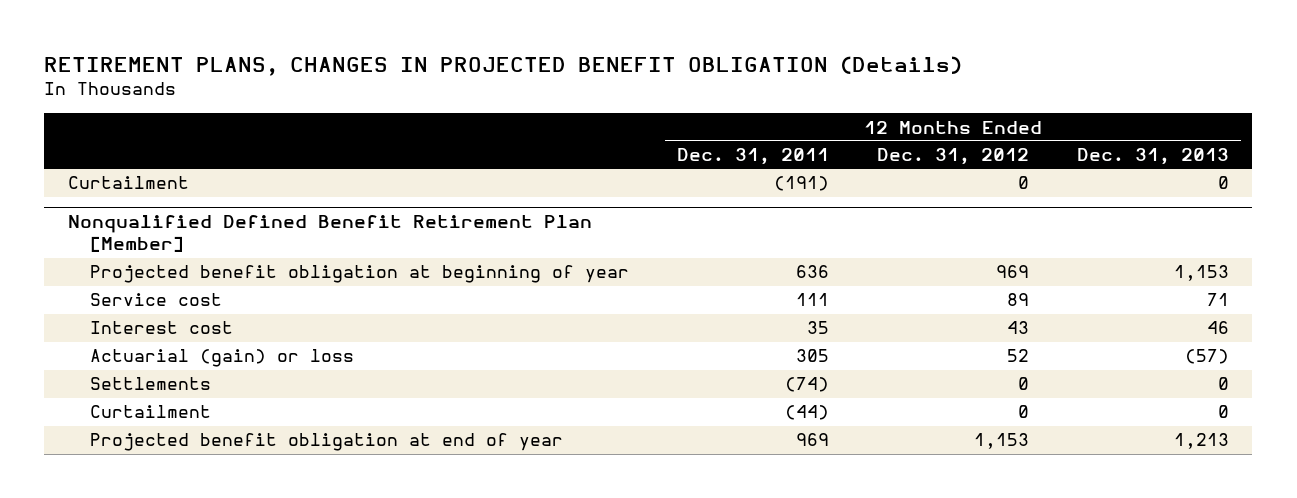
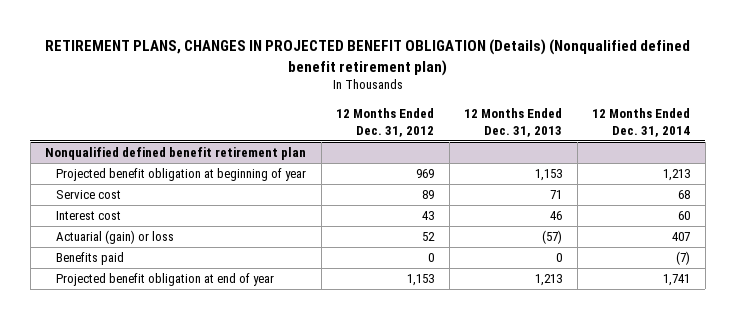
[44,55,963,76] RETIREMENT PLANS, CHANGES IN PROJECTED BENEFIT OBLIGATION (Details) -> [44,38,690,76] RETIREMENT PLANS, CHANGES IN PROJECTED BENEFIT OBLIGATION (Details) (Nonqualified defined benefit retirement plan)
[676,148,829,166] Dec. 31, 2011 -> none
none -> [592,107,691,137] 12 Months Ended Dec. 31, 2014
[68,176,190,190] Curtailment -> none
[68,215,593,253] Nonqualified Defined Benefit Retirement Plan [Member] -> [45,147,307,161] Nonqualified defined benefit retirement plan
[89,377,211,391] Settlements -> none
[89,405,211,419] Curtailment -> none
none -> [55,252,124,266] Benefits paid

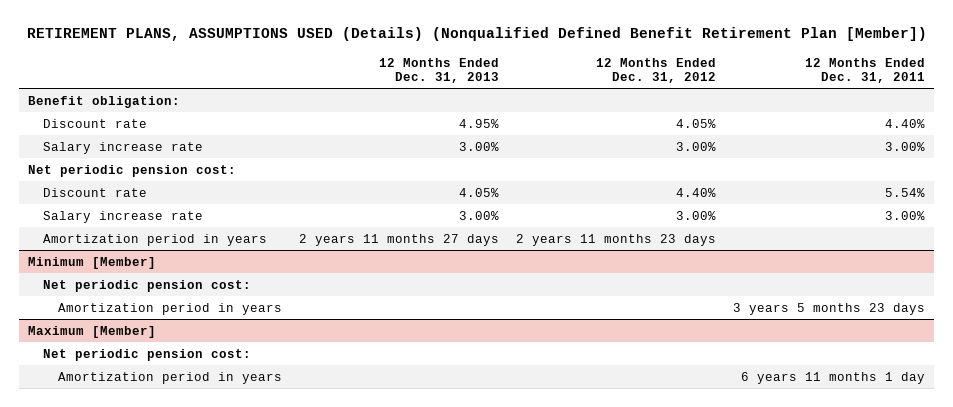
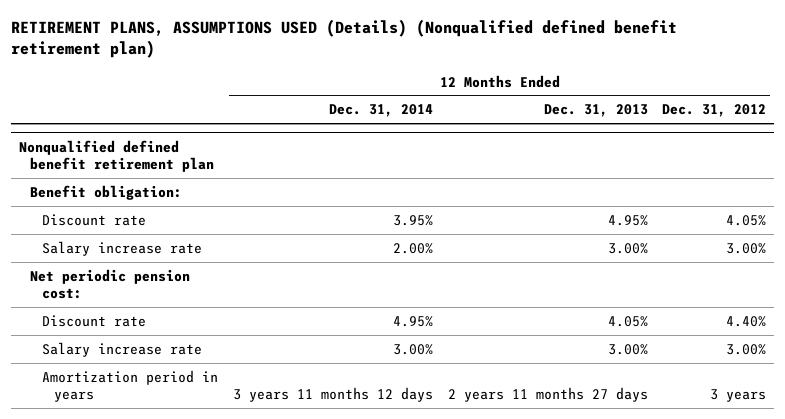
[26,27,927,42] RETIREMENT PLANS, ASSUMPTIONS USED (Details) (Nonqualified Defined Benefit Retirement Plan [Member]) -> [11,18,678,59] RETIREMENT PLANS, ASSUMPTIONS USED (Details) (Nonqualified defined benefit retirement plan)
[805,57,926,84] 12 Months Ended Dec. 31, 2011 -> none
none -> [328,104,433,118] Dec. 31, 2014
none -> [18,139,215,173] Nonqualified defined benefit retirement plan
[27,256,156,269] Minimum [Member] -> none
[42,279,251,292] Net periodic pension cost: -> none
[57,302,282,315] Amortization period in years -> none
[27,325,156,338] Maximum [Member] -> none
[42,348,251,361] Net periodic pension cost: -> none
[57,371,282,384] Amortization period in years -> none
[516,233,717,246] 2 years 11 months 23 days -> [710,389,767,403] 3 years

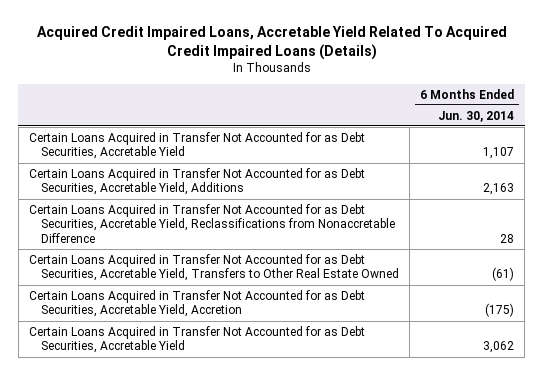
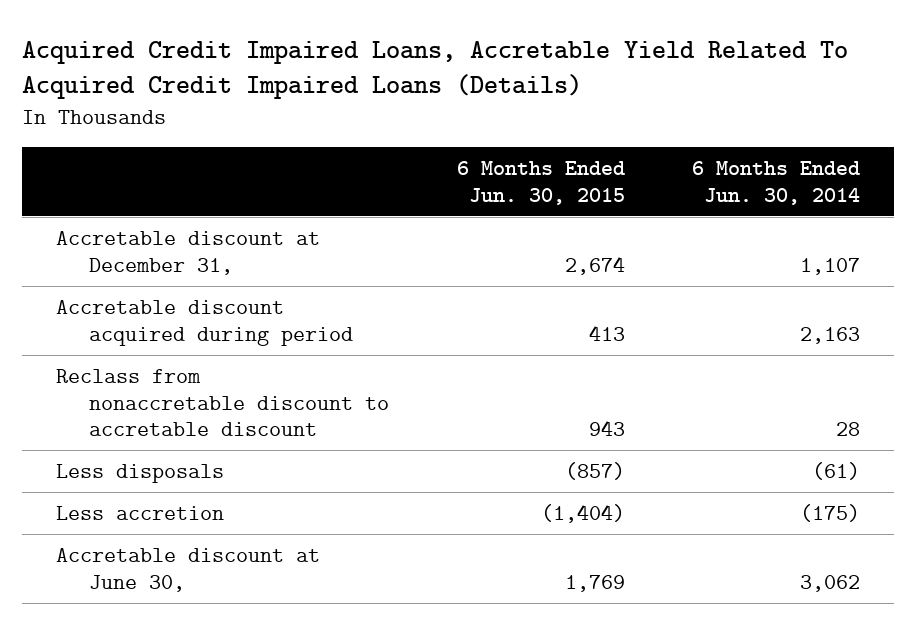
none -> [456,161,625,205] 6 Months Ended Jun. 30, 2015
[28,253,399,282] Certain Loans Acquired in Transfer Not Accounted for as Debt Securities, Accretable Yield, Transfers to Other Real Estate Owned -> none
[28,131,365,160] Certain Loans Acquired in Transfer Not Accounted for as Debt Securities, Accretable Yield -> [55,231,320,275] Accretable discount at December 31,
[28,167,365,196] Certain Loans Acquired in Transfer Not Accounted for as Debt Securities, Accretable Yield, Additions -> [55,300,354,346] Accretable discount acquired during period
[28,203,395,244] Certain Loans Acquired in Transfer Not Accounted for as Debt Securities, Accretable Yield, Reclassifications from Nonaccretable Difference -> [55,369,390,437] Reclass from nonaccretable discount to accretable discount
none -> [55,464,224,484] Less disposals
[28,289,365,318] Certain Loans Acquired in Transfer Not Accounted for as Debt Securities, Accretable Yield, Accretion -> [55,506,224,521] Less accretion
[28,325,365,354] Certain Loans Acquired in Transfer Not Accounted for as Debt Securities, Accretable Yield -> [55,548,320,592] Accretable discount at June 30,

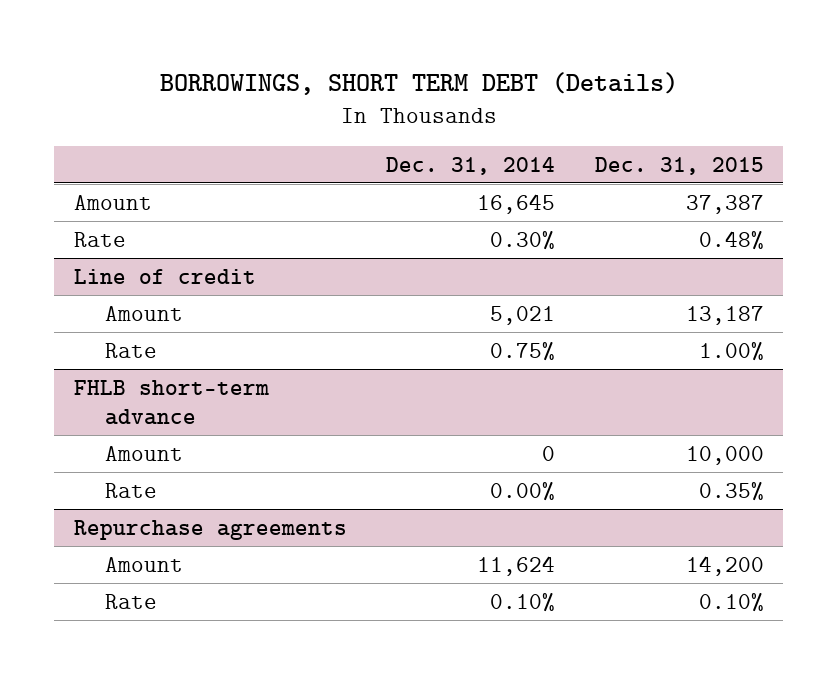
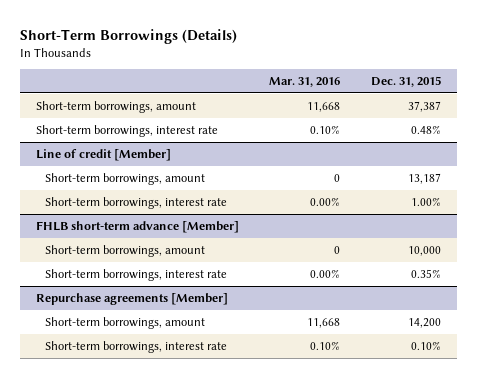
[159,71,678,95] BORROWINGS, SHORT TERM DEBT (Details) -> [20,28,238,44] Short-Term Borrowings (Details)
[386,156,556,175] Dec. 31, 2014 -> none
none -> [269,77,341,88] Mar. 31, 2016
[73,194,152,210] Amount -> [35,100,196,113] Short-term borrowings, amount
[73,231,126,247] Rate -> [35,124,218,137] Short-term borrowings, interest rate
[73,268,256,284] Line of credit -> [35,148,171,161] Line of credit [Member]
[105,305,184,321] Amount -> [44,172,205,185] Short-term borrowings, amount
[105,342,158,358] Rate -> [44,196,227,209] Short-term borrowings, interest rate
[73,379,269,426] FHLB short-term advance -> [35,220,239,233] FHLB short-term advance [Member]
[105,445,184,461] Amount -> [44,244,205,257] Short-term borrowings, amount
[105,482,158,498] Rate -> [44,268,227,281] Short-term borrowings, interest rate
[73,519,347,540] Repurchase agreements -> [35,292,228,305] Repurchase agreements [Member]
[105,556,184,572] Amount -> [44,316,205,329] Short-term borrowings, amount
[105,593,158,609] Rate -> [44,340,227,353] Short-term borrowings, interest rate

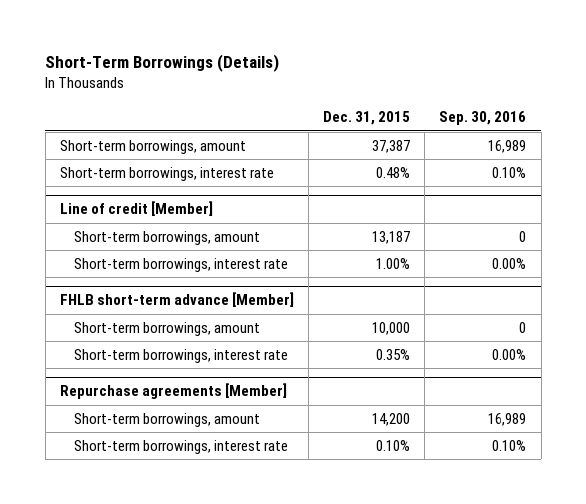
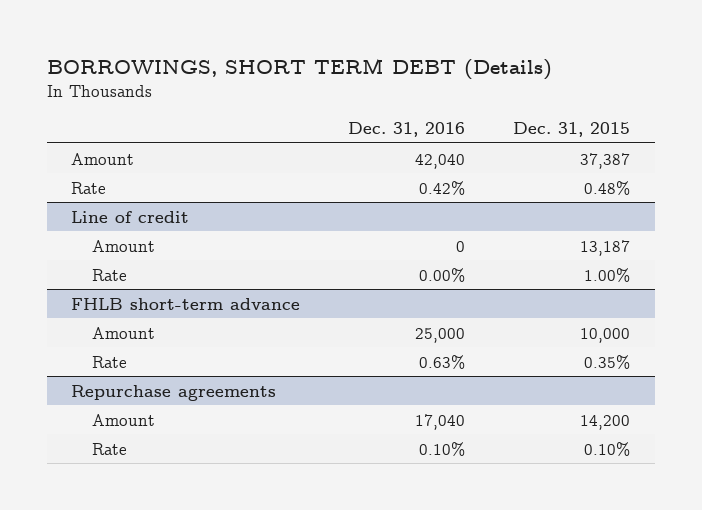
[45,54,280,73] Short-Term Borrowings (Details) -> [47,57,553,80] BORROWINGS, SHORT TERM DEBT (Details)
[439,111,527,126] Sep. 30, 2016 -> none
none -> [348,122,466,138] Dec. 31, 2016
[59,139,246,154] Short-term borrowings, amount -> [71,152,135,165] Amount
[59,166,274,181] Short-term borrowings, interest rate -> [71,181,107,194] Rate
[59,201,213,217] Line of credit [Member] -> [71,210,190,223] Line of credit
[73,230,260,245] Short-term borrowings, amount -> [92,239,156,252] Amount
[73,257,288,272] Short-term borrowings, interest rate -> [92,268,128,281] Rate
[59,292,294,308] FHLB short-term advance [Member] -> [71,297,301,310] FHLB short-term advance
[73,321,260,336] Short-term borrowings, amount -> [92,326,156,339] Amount
[73,348,288,363] Short-term borrowings, interest rate -> [92,355,128,368] Rate
[59,383,287,400] Repurchase agreements [Member] -> [71,384,277,401] Repurchase agreements
[73,412,260,427] Short-term borrowings, amount -> [92,413,156,426] Amount
[73,439,288,454] Short-term borrowings, interest rate -> [92,442,128,455] Rate

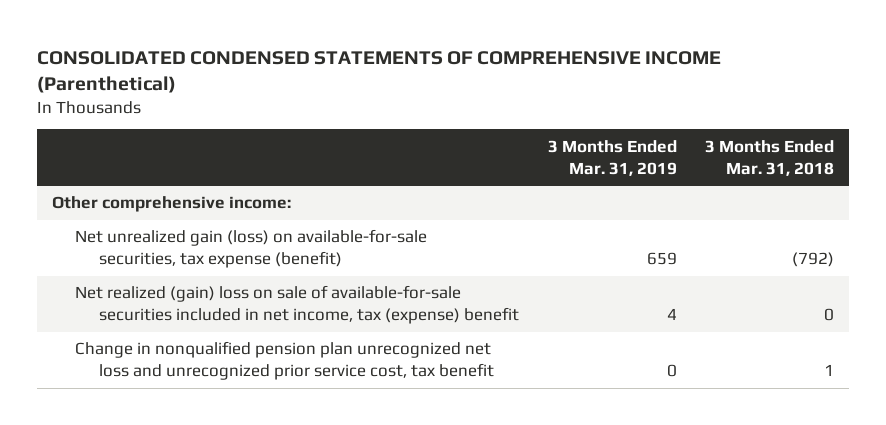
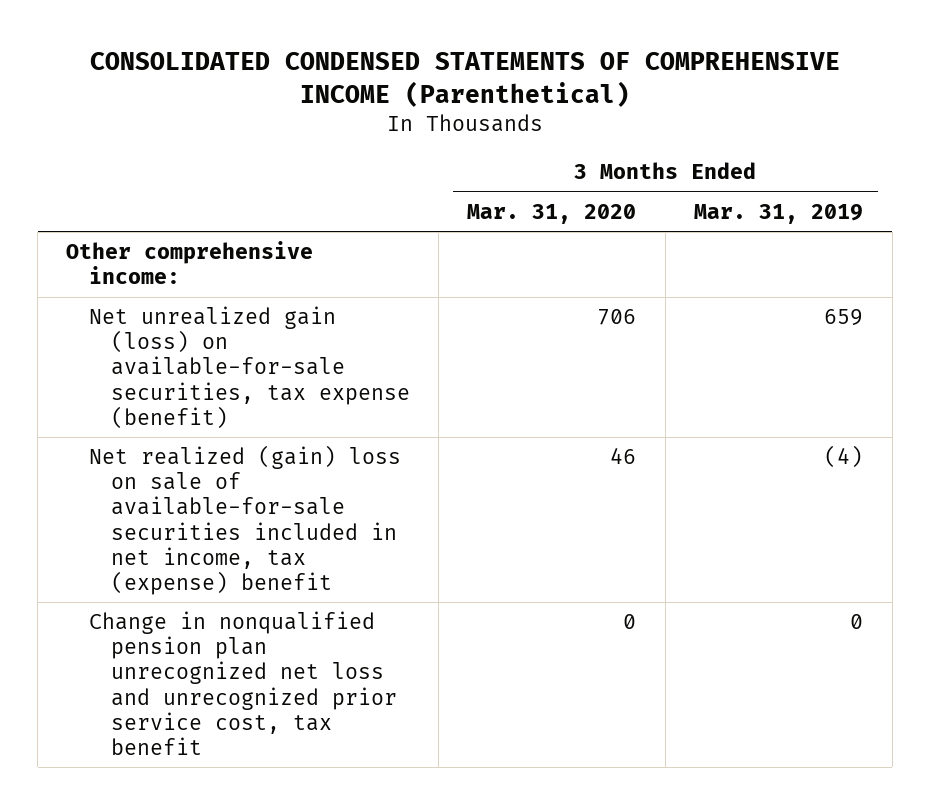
[705,139,835,176] 3 Months Ended Mar. 31, 2018 -> none
none -> [467,203,637,224] Mar. 31, 2020
[666,308,677,321] 4 -> [824,445,864,469] (4)

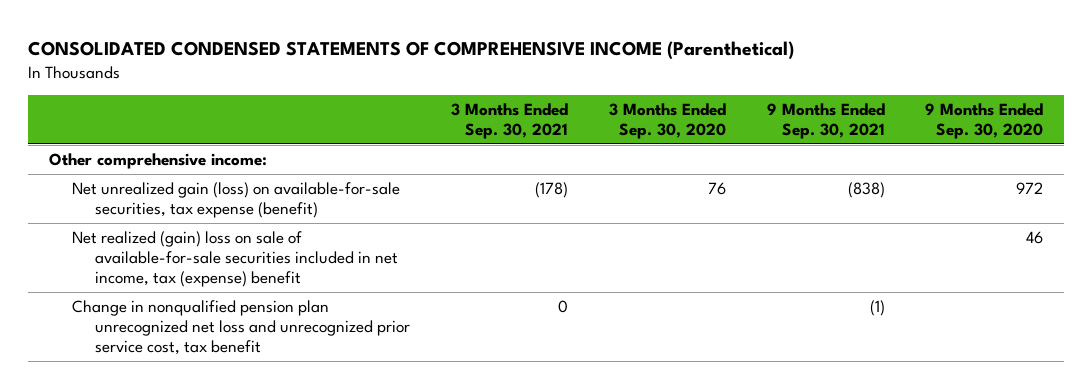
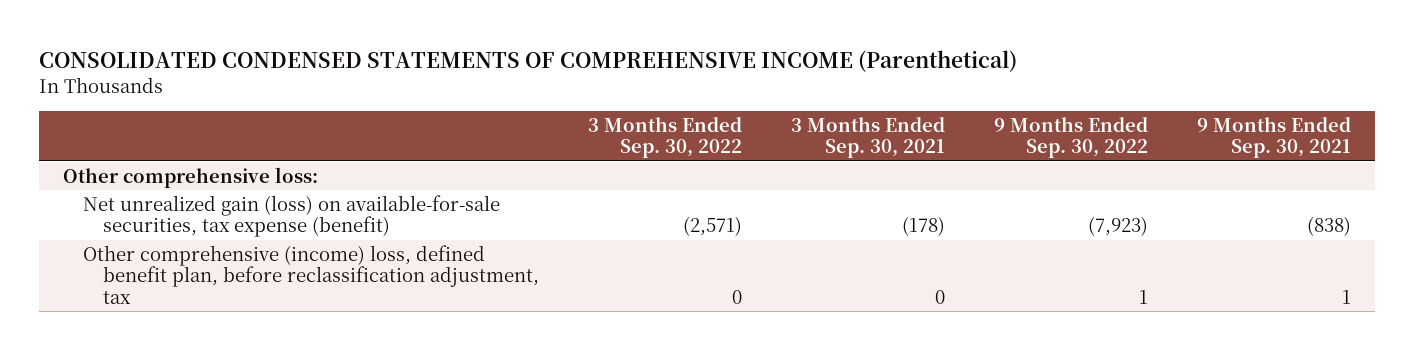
[608,102,726,139] 3 Months Ended Sep. 30, 2020 -> none
[925,102,1044,139] 9 Months Ended Sep. 30, 2020 -> none
none -> [588,116,743,159] 3 Months Ended Sep. 30, 2022
none -> [993,116,1148,159] 9 Months Ended Sep. 30, 2022
[48,153,267,170] Other comprehensive income: -> [63,166,319,188] Other comprehensive loss:
[71,231,398,288] Net realized (gain) loss on sale of available-for-sale securities included in net income, tax (expense) benefit -> none
[71,300,410,356] Change in nonqualified pension plan unrecognized net loss and unrecognized prior service cost, tax benefit -> none
none -> [83,244,540,305] Other comprehensive (income) loss, defined benefit plan, before reclassification adjustment, tax

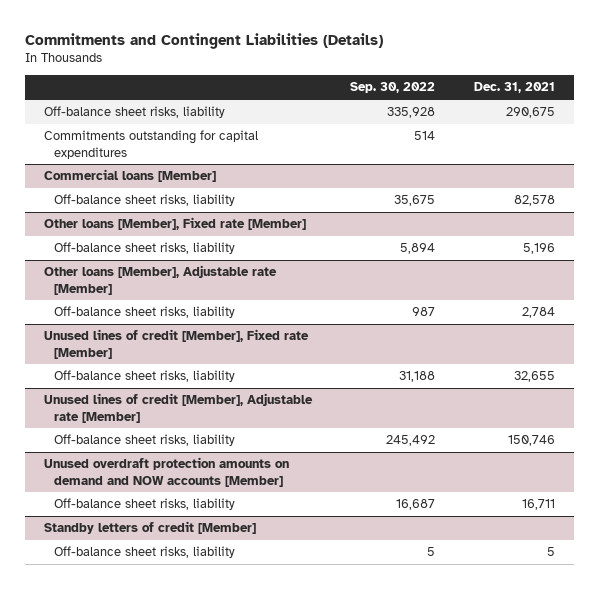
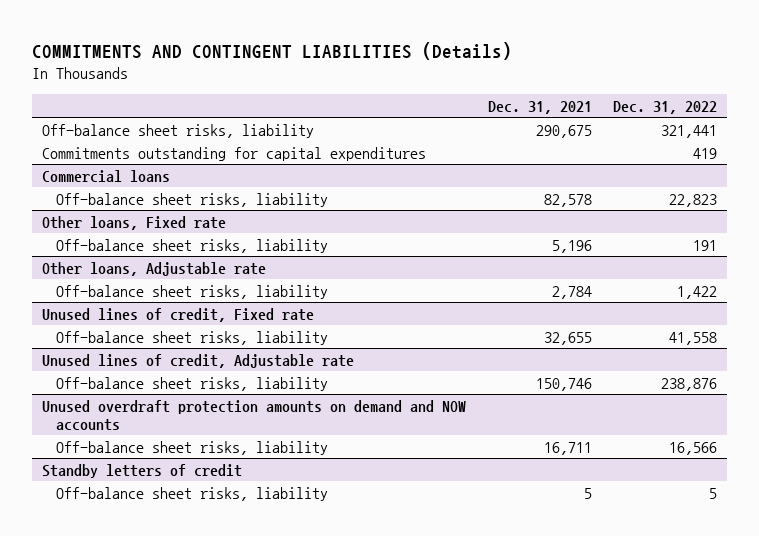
[25,33,384,50] Commitments and Contingent Liabilities (Details) -> [31,41,512,60] COMMITMENTS AND CONTINGENT LIABILITIES (Details)
[350,82,436,94] Sep. 30, 2022 -> none
none -> [612,100,717,114] Dec. 31, 2022
[44,169,217,183] Commercial loans [Member] -> [42,169,171,183] Commercial loans
[44,217,307,231] Other loans [Member], Fixed rate [Member] -> [42,215,227,230] Other loans, Fixed rate
[44,265,278,295] Other loans [Member], Adjustable rate [Member] -> [42,261,267,276] Other loans, Adjustable rate
[44,329,310,359] Unused lines of credit [Member], Fixed rate [Member] -> [42,307,315,322] Unused lines of credit, Fixed rate
[44,393,314,423] Unused lines of credit [Member], Adjustable rate [Member] -> [42,353,355,368] Unused lines of credit, Adjustable rate
[44,457,290,487] Unused overdraft protection amounts on demand and NOW accounts [Member] -> [42,399,467,432] Unused overdraft protection amounts on demand and NOW accounts
[44,521,257,535] Standby letters of credit [Member] -> [42,463,243,478] Standby letters of credit

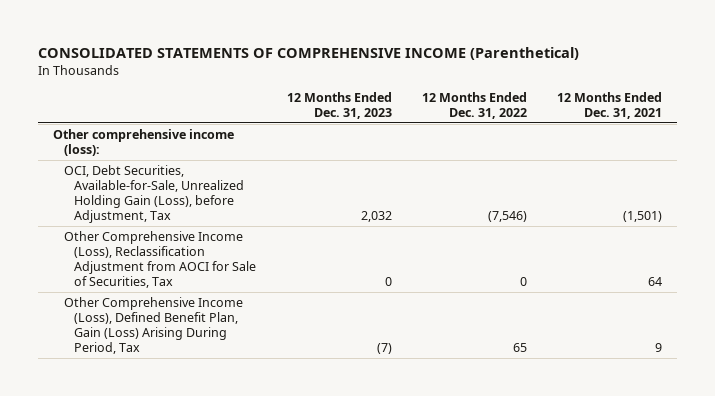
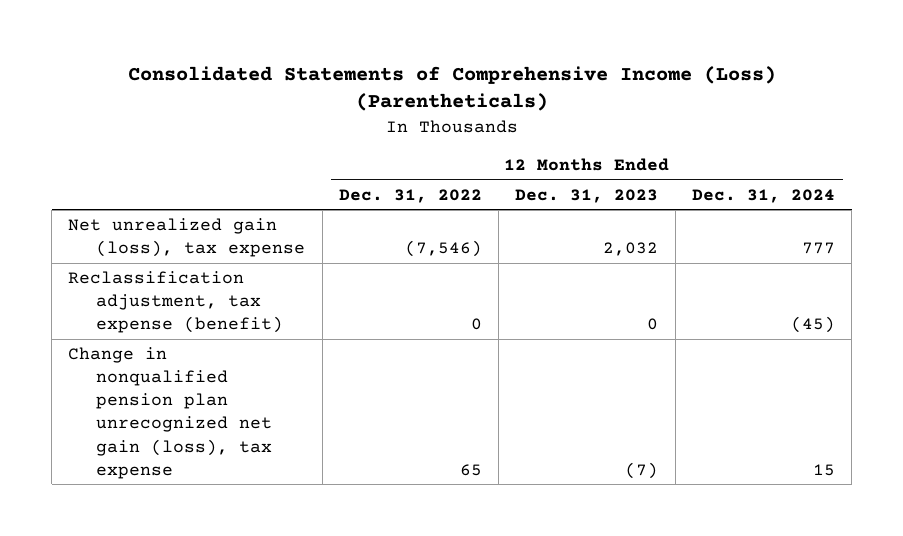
[38,46,580,60] CONSOLIDATED STATEMENTS OF COMPREHENSIVE INCOME (Parenthetical) -> [127,65,776,112] Consolidated Statements of Comprehensive Income (Loss) (Parentheticals)
[557,92,663,120] 12 Months Ended Dec. 31, 2021 -> none
none -> [692,188,836,203] Dec. 31, 2024
[53,128,235,156] Other comprehensive income (loss): -> none
[63,164,245,223] OCI, Debt Securities, Available-for-Sale, Unrealized Holding Gain (Loss), before Adjustment, Tax -> [68,218,306,258] Net unrealized gain (loss), tax expense
[63,230,257,288] Other Comprehensive Income (Loss), Reclassification Adjustment from AOCI for Sale of Securities, Tax -> [68,271,284,334] Reclassification adjustment, tax expense (benefit)
[63,296,243,354] Other Comprehensive Income (Loss), Defined Benefit Plan, Gain (Loss) Arising During Period, Tax -> [68,347,273,479] Change in nonqualified pension plan unrecognized net gain (loss), tax expense

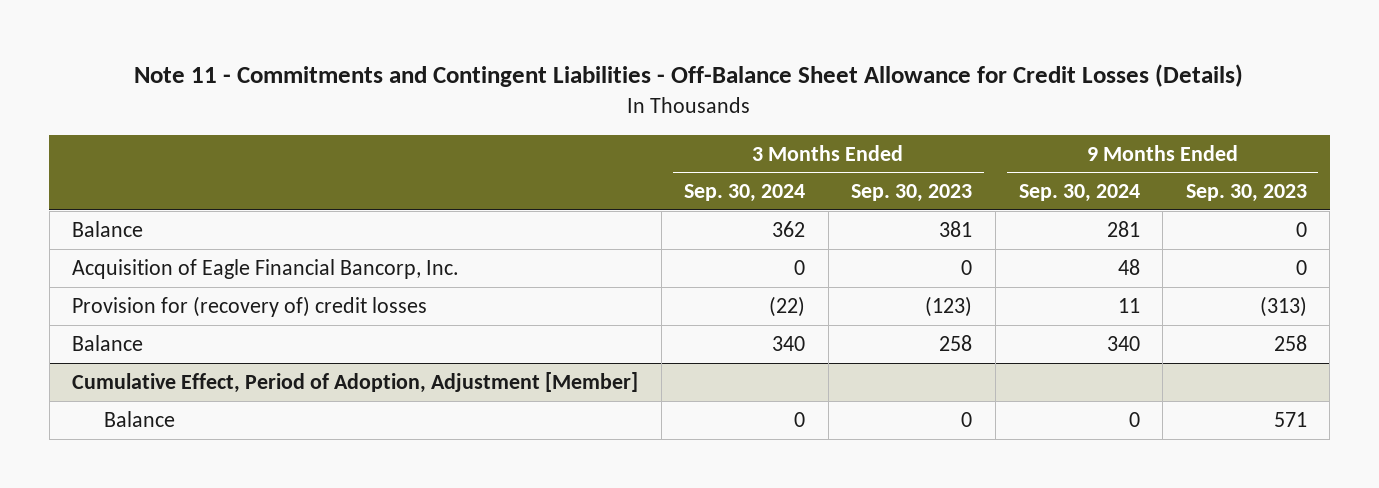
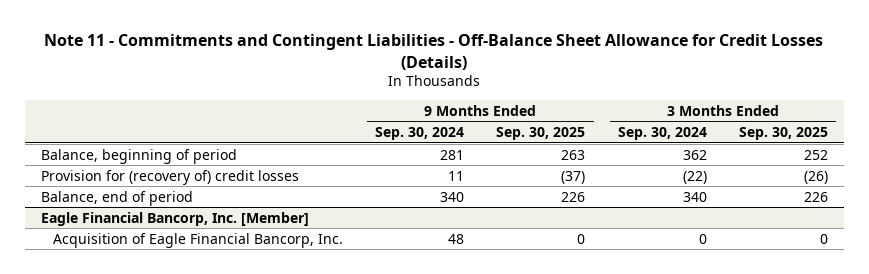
[851,184,973,203] Sep. 30, 2023 -> none
[1185,184,1307,203] Sep. 30, 2023 -> none
none -> [496,127,586,141] Sep. 30, 2025
none -> [738,127,828,141] Sep. 30, 2025
[72,258,460,279] Acquisition of Eagle Financial Bancorp, Inc. -> none
[72,220,144,237] Balance -> [40,148,237,164] Balance, beginning of period
[72,371,639,393] Cumulative Effect, Period of Adoption, Adjustment [Member] -> none
[103,410,175,427] Balance -> none
[72,334,144,351] Balance -> [40,190,193,206] Balance, end of period
none -> [40,211,309,226] Eagle Financial Bancorp, Inc. [Member]
none -> [52,232,343,248] Acquisition of Eagle Financial Bancorp, Inc.

